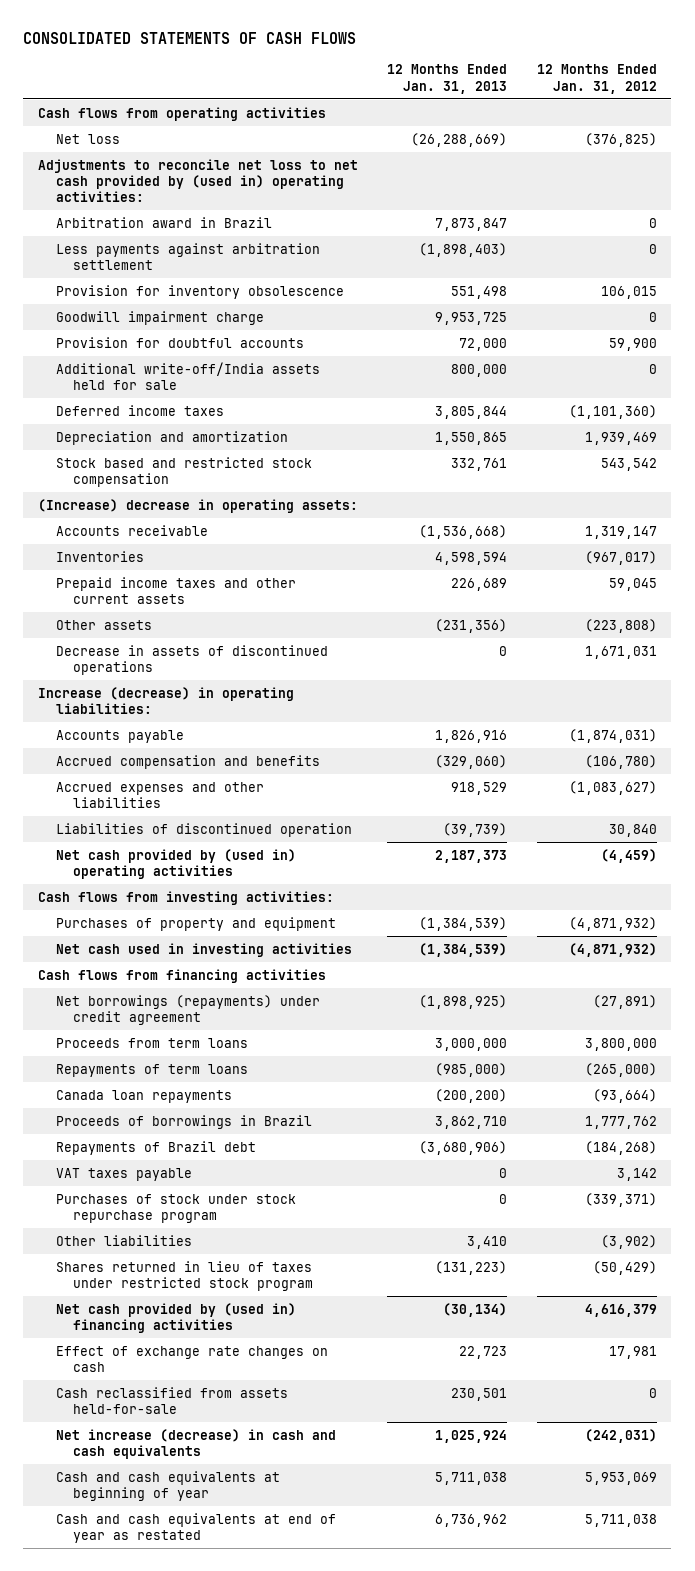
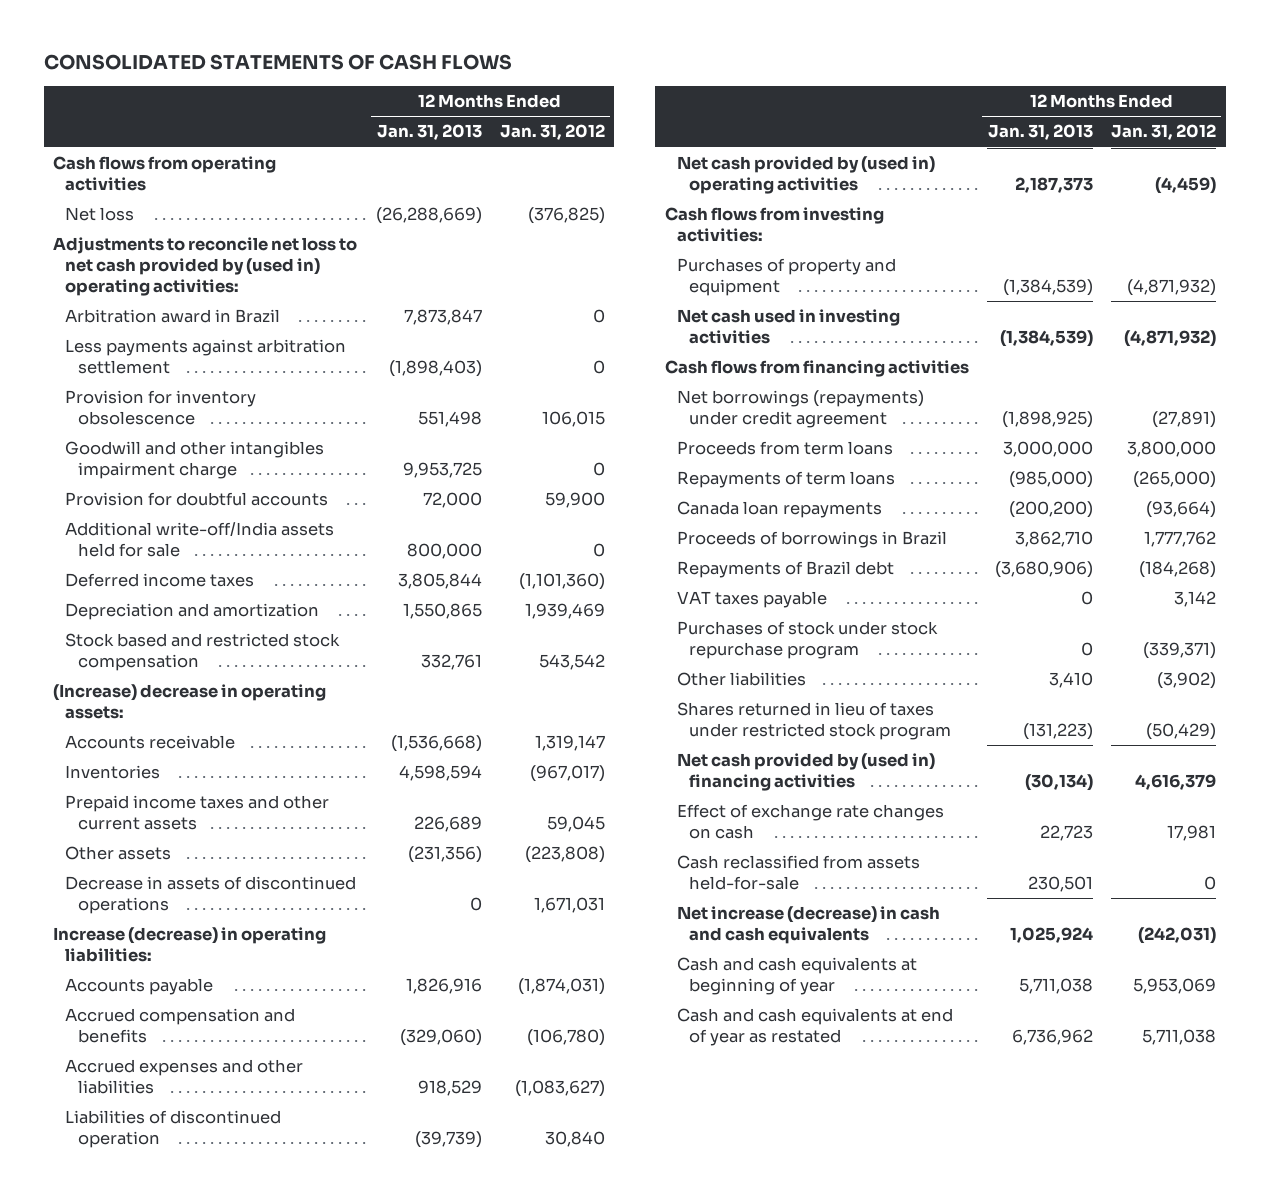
[55,310,264,325] Goodwill impairment charge -> [65,441,325,480] Goodwill and other intangibles impairment charge

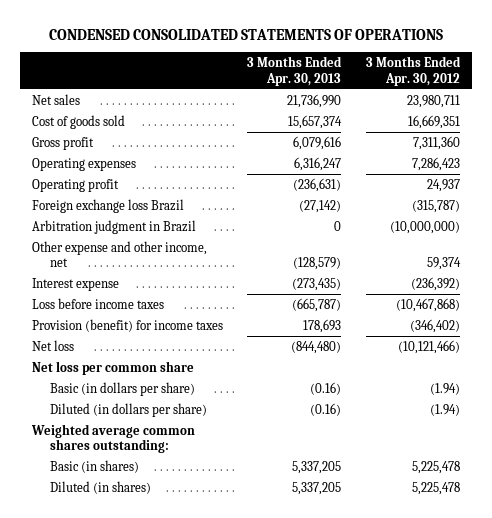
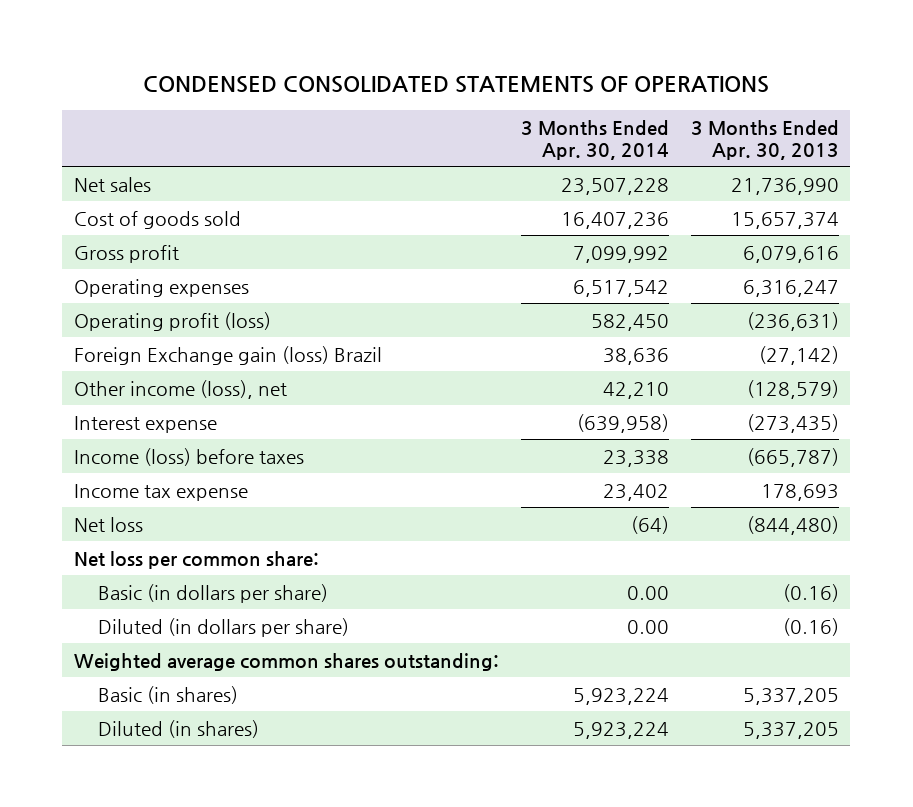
[365,56,461,86] 3 Months Ended Apr. 30, 2012 -> none
none -> [520,119,669,160] 3 Months Ended Apr. 30, 2014
[32,219,197,234] Arbitration judgment in Brazil -> none
[32,178,120,192] Operating profit -> [73,311,271,331] Operating profit (loss)
[32,198,185,213] Foreign exchange loss Brazil -> [73,345,382,365] Foreign Exchange gain (loss) Brazil
[32,240,208,268] Other expense and other income, net -> [73,379,287,399] Other income (loss), net
[32,297,165,309] Loss before income taxes -> [73,447,304,466] Income (loss) before taxes
[32,318,224,332] Provision (benefit) for income taxes -> [73,483,248,501] Income tax expense
[32,360,195,375] Net loss per common share -> [73,550,319,569] Net loss per common share:

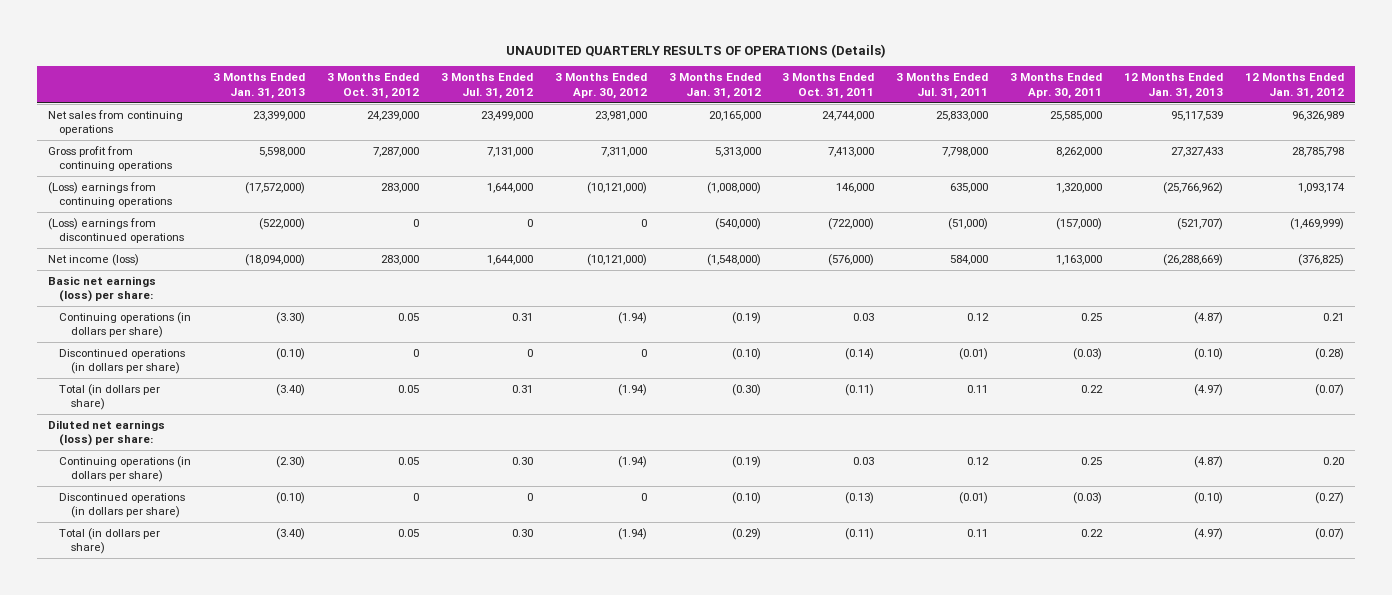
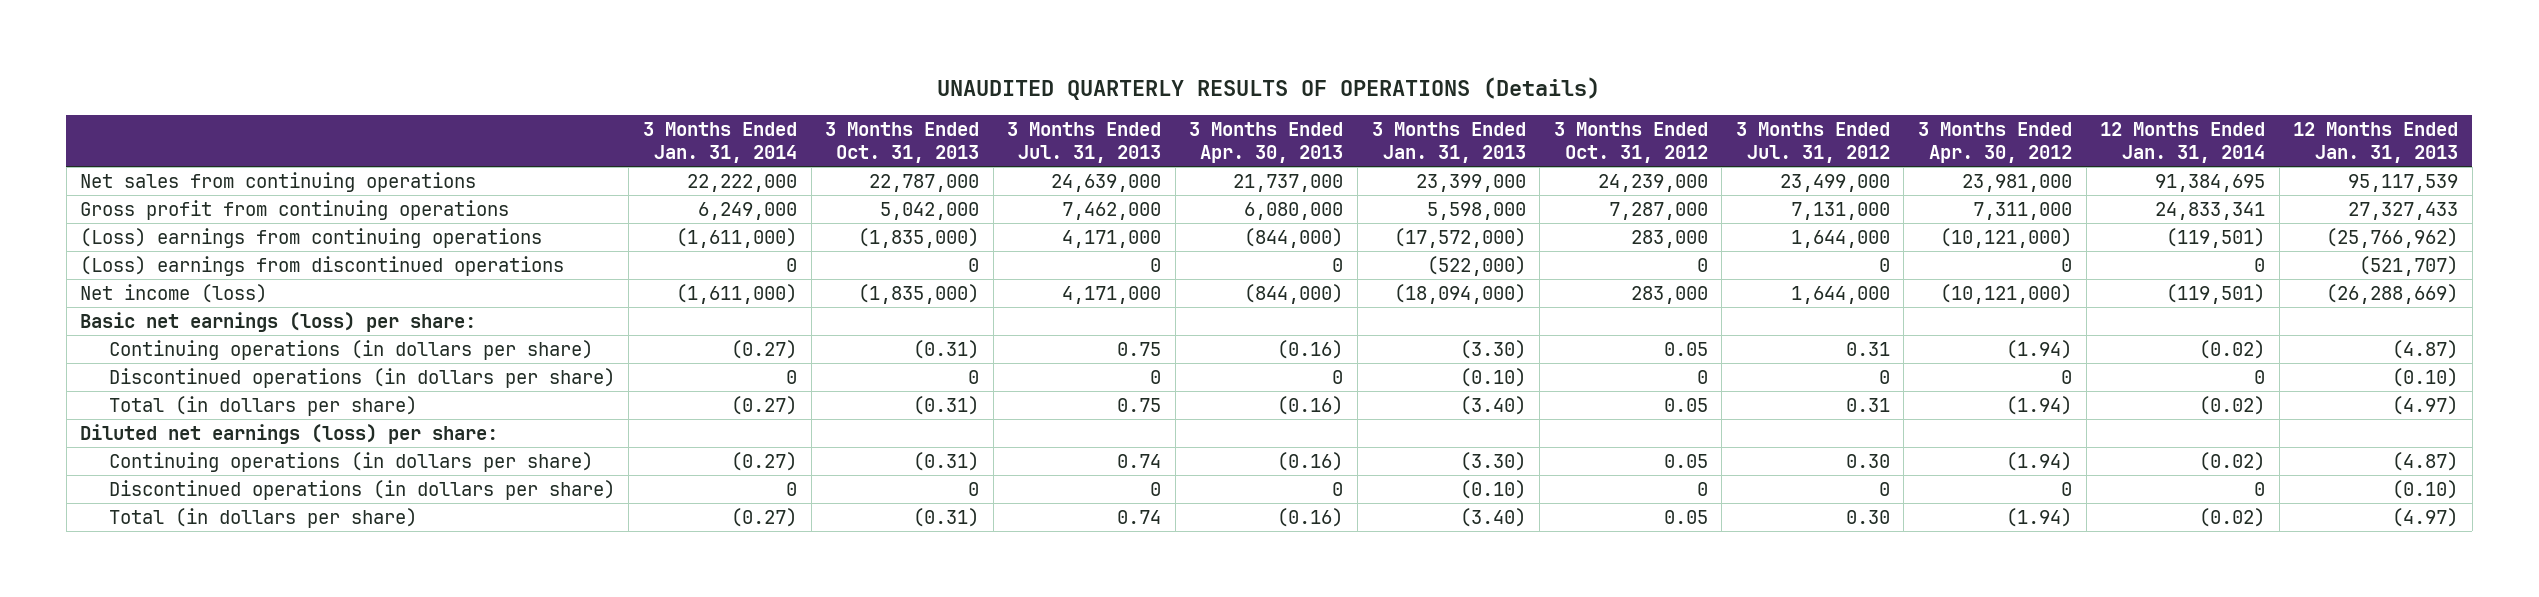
[668,73,761,99] 3 Months Ended Jan. 31, 2012 -> none
[782,73,875,99] 3 Months Ended Oct. 31, 2011 -> none
[896,73,989,99] 3 Months Ended Jul. 31, 2011 -> none
[1010,73,1103,99] 3 Months Ended Apr. 30, 2011 -> none
[1244,73,1344,99] 12 Months Ended Jan. 31, 2012 -> none
none -> [643,122,798,164] 3 Months Ended Jan. 31, 2014
none -> [825,122,980,164] 3 Months Ended Oct. 31, 2013
none -> [1007,122,1162,164] 3 Months Ended Jul. 31, 2013
none -> [1189,122,1344,164] 3 Months Ended Apr. 30, 2013
none -> [2100,122,2266,164] 12 Months Ended Jan. 31, 2014
[276,456,306,469] (2.30) -> [1459,452,1526,472] (3.30)

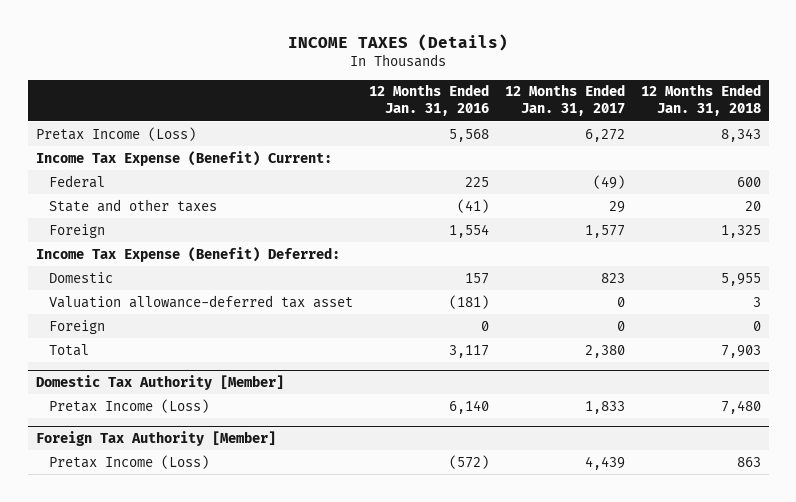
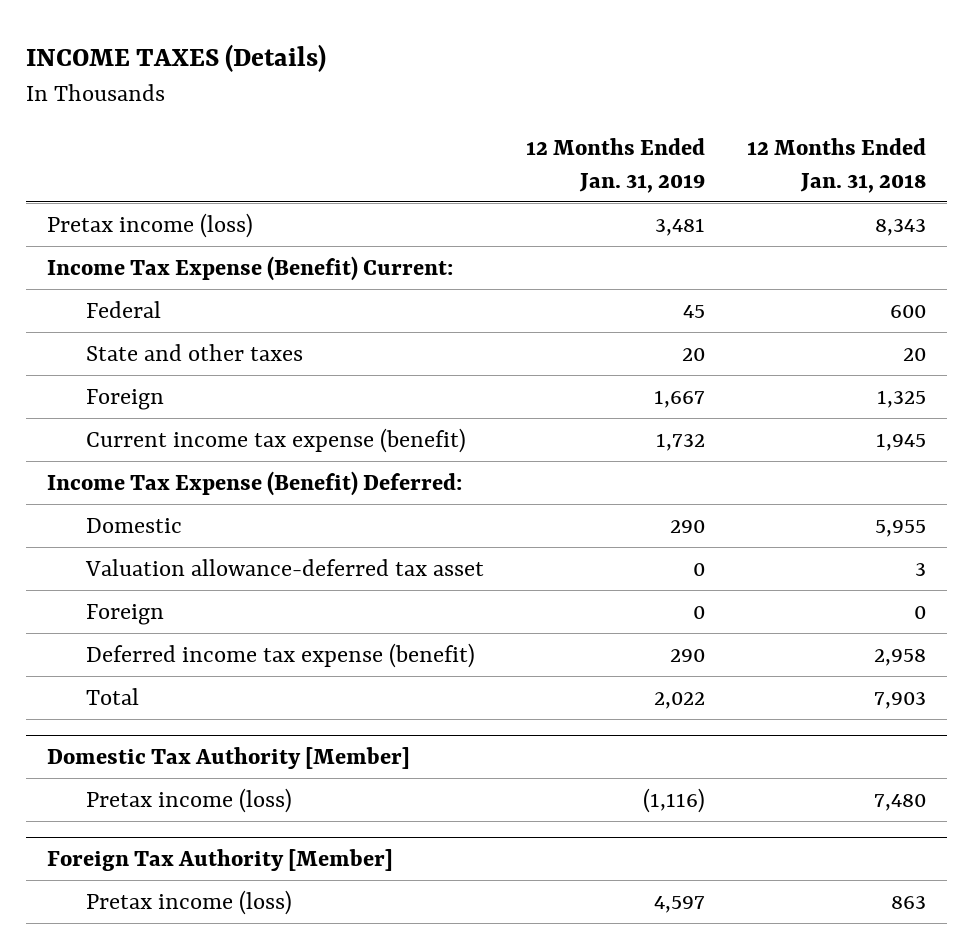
[368,84,489,117] 12 Months Ended Jan. 31, 2016 -> none
[504,84,625,117] 12 Months Ended Jan. 31, 2017 -> none
none -> [526,138,706,193] 12 Months Ended Jan. 31, 2019
[35,126,196,141] Pretax Income (Loss) -> [47,212,254,238] Pretax income (loss)
none -> [86,427,467,453] Current income tax expense (benefit)
none -> [86,642,476,668] Deferred income tax expense (benefit)
[49,398,210,413] Pretax Income (Loss) -> [86,787,293,813] Pretax income (loss)
[49,454,210,469] Pretax Income (Loss) -> [86,889,293,915] Pretax income (loss)

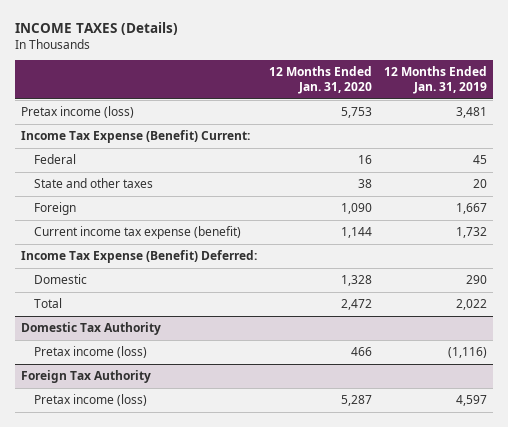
[747,138,927,193] 12 Months Ended Jan. 31, 2018 -> none
none -> [268,66,372,95] 12 Months Ended Jan. 31, 2020
[85,558,485,576] Valuation allowance-deferred tax asset -> none
[86,603,165,625] Foreign -> none
[86,642,476,668] Deferred income tax expense (benefit) -> none
[47,746,411,769] Domestic Tax Authority [Member] -> [20,322,161,336] Domestic Tax Authority
[47,848,394,871] Foreign Tax Authority [Member] -> [20,370,151,384] Foreign Tax Authority

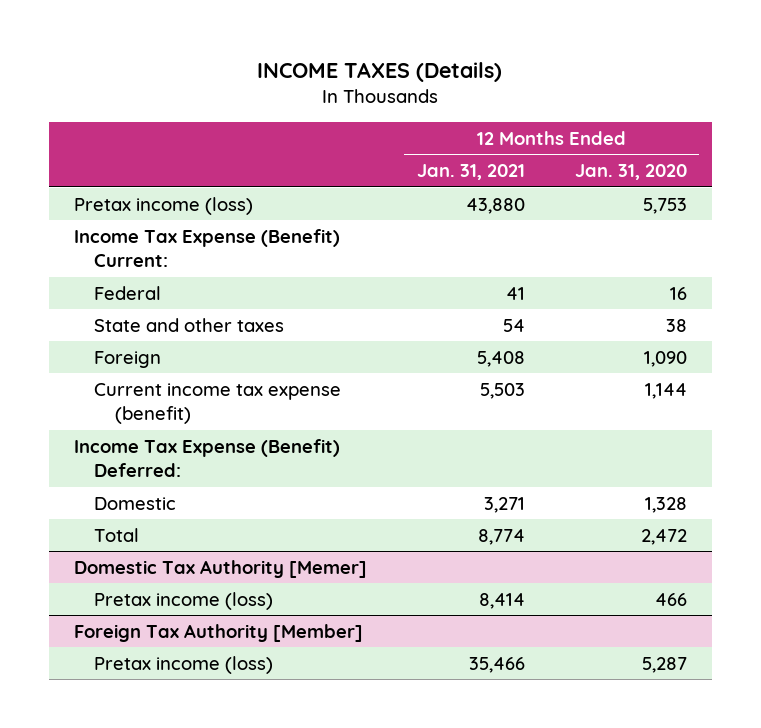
[384,66,488,95] 12 Months Ended Jan. 31, 2019 -> none
none -> [416,164,525,181] Jan. 31, 2021
[20,322,161,336] Domestic Tax Authority -> [73,559,367,578] Domestic Tax Authority [Memer]
[20,370,151,384] Foreign Tax Authority -> [73,623,363,642] Foreign Tax Authority [Member]

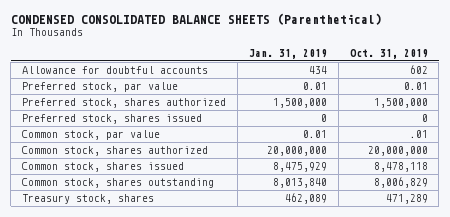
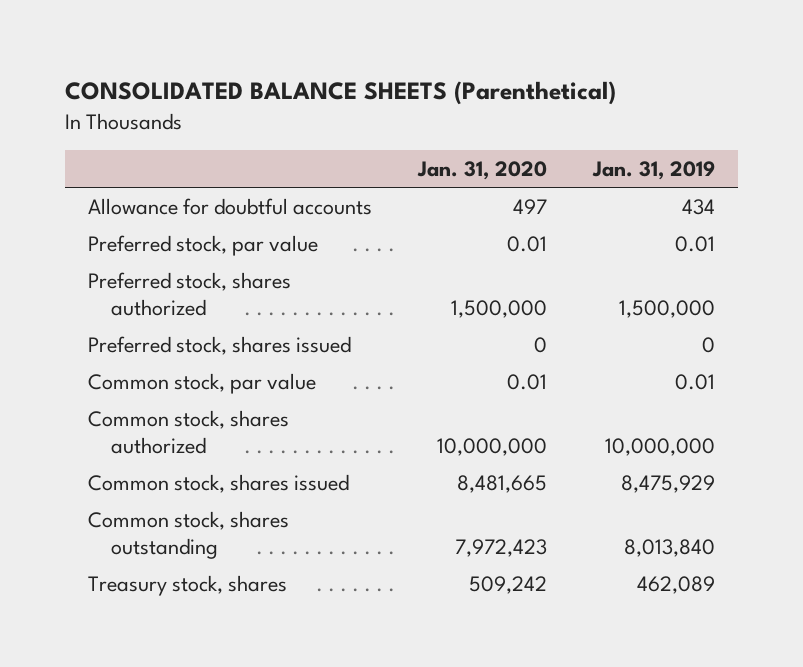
[10,13,382,26] CONDENSED CONSOLIDATED BALANCE SHEETS (Parenthetical) -> [65,81,617,106] CONSOLIDATED BALANCE SHEETS (Parenthetical)
[349,48,428,59] Oct. 31, 2019 -> none
none -> [417,160,548,180] Jan. 31, 2020
[266,146,327,157] 20,000,000 -> [604,437,715,456] 10,000,000

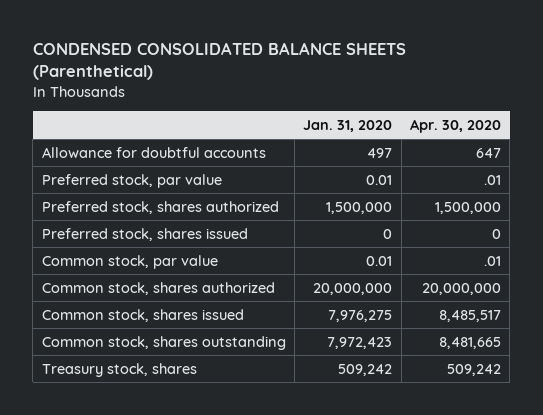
[65,81,617,106] CONSOLIDATED BALANCE SHEETS (Parenthetical) -> [32,42,406,81] CONDENSED CONSOLIDATED BALANCE SHEETS (Parenthetical)
[591,160,715,180] Jan. 31, 2019 -> none
none -> [409,118,501,133] Apr. 30, 2020
[437,437,548,456] 10,000,000 -> [313,282,393,295] 20,000,000
[457,474,548,493] 8,481,665 -> [328,309,393,322] 7,976,275

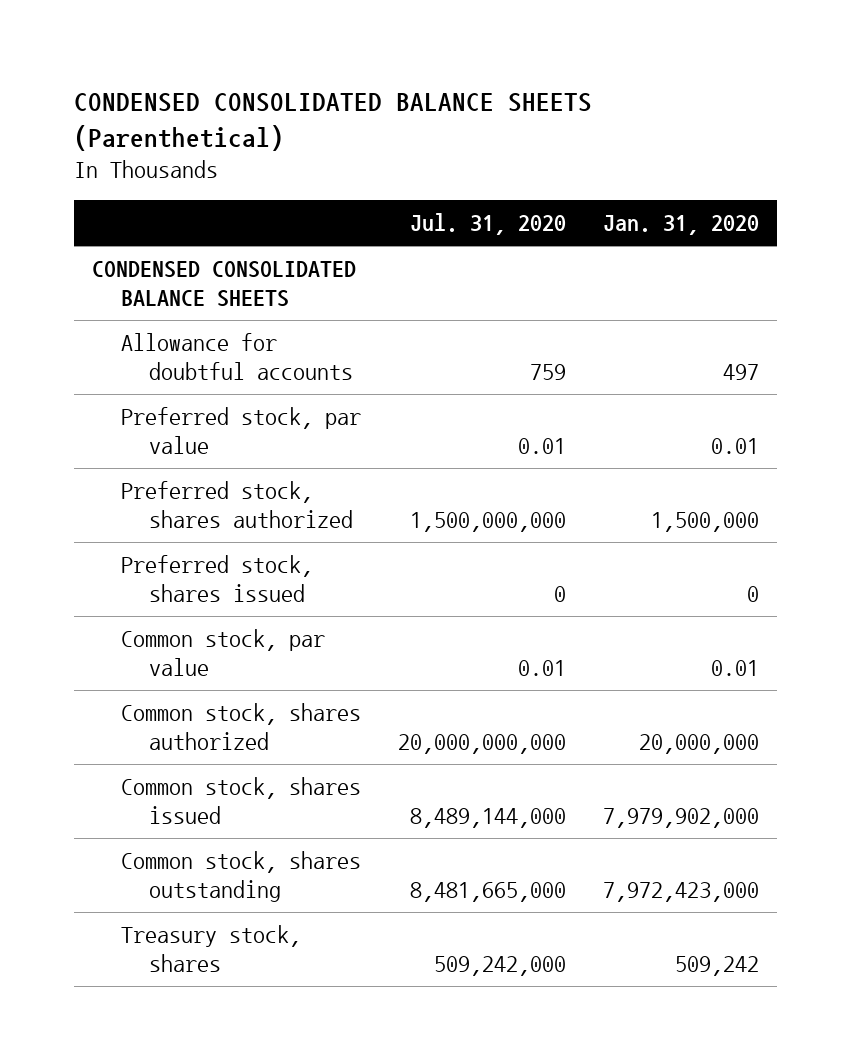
[409,118,501,133] Apr. 30, 2020 -> none
none -> [409,213,566,236] Jul. 31, 2020
none -> [92,260,357,307] CONDENSED CONSOLIDATED BALANCE SHEETS
[328,309,393,322] 7,976,275 -> [602,807,759,828] 7,979,902,000
[327,336,393,349] 7,972,423 -> [602,881,759,902] 7,972,423,000

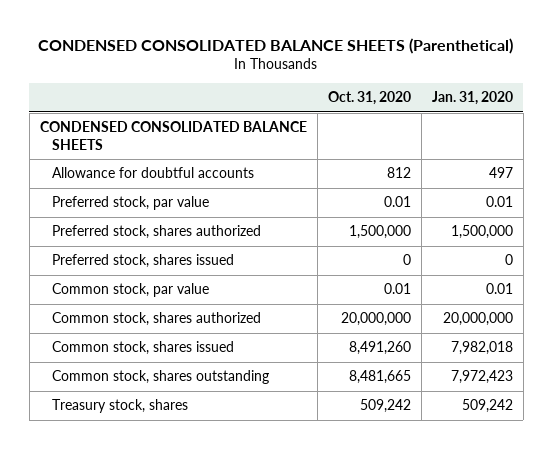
[409,213,566,236] Jul. 31, 2020 -> none
none -> [327,91,411,106] Oct. 31, 2020
[602,807,759,828] 7,979,902,000 -> [450,341,513,356] 7,982,018
[602,881,759,902] 7,972,423,000 -> [450,370,513,385] 7,972,423

